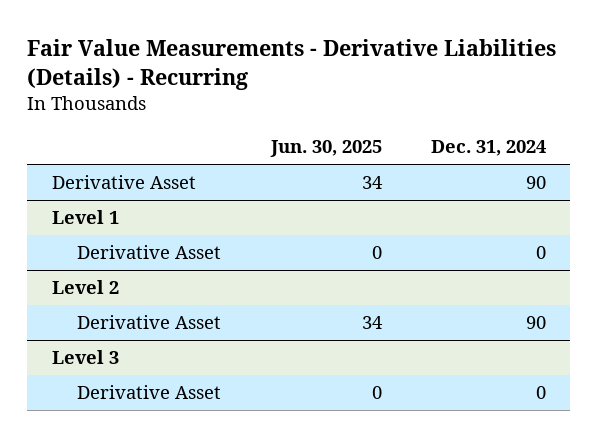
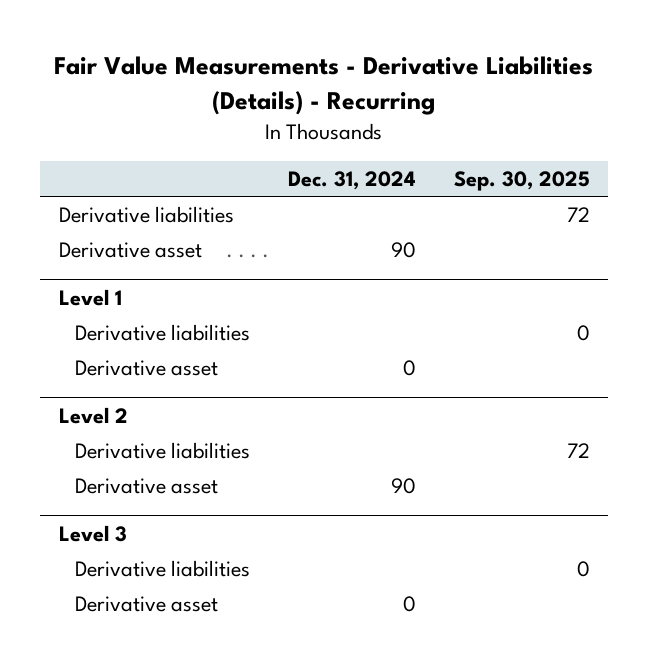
[269,140,382,158] Jun. 30, 2025 -> none
none -> [453,170,590,191] Sep. 30, 2025
none -> [58,205,234,223] Derivative liabilities
[51,175,196,190] Derivative Asset -> [58,241,202,258] Derivative asset
none -> [75,323,251,341] Derivative liabilities
[77,245,222,260] Derivative Asset -> [75,359,219,376] Derivative asset
none -> [75,441,251,459] Derivative liabilities
[77,315,222,330] Derivative Asset -> [75,477,219,494] Derivative asset
none -> [75,559,251,577] Derivative liabilities
[77,385,222,400] Derivative Asset -> [75,595,219,612] Derivative asset

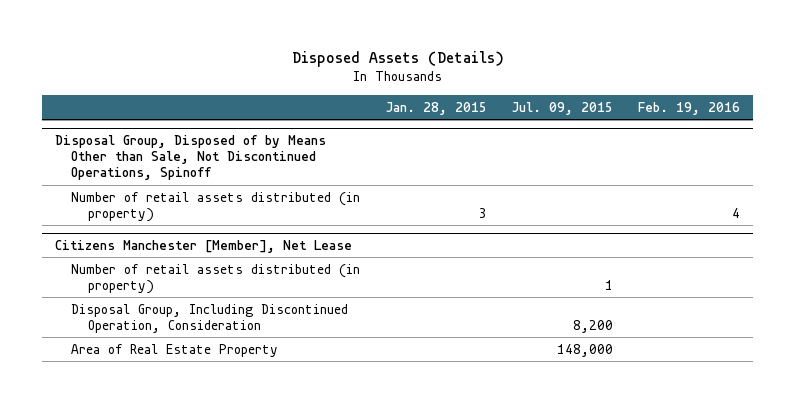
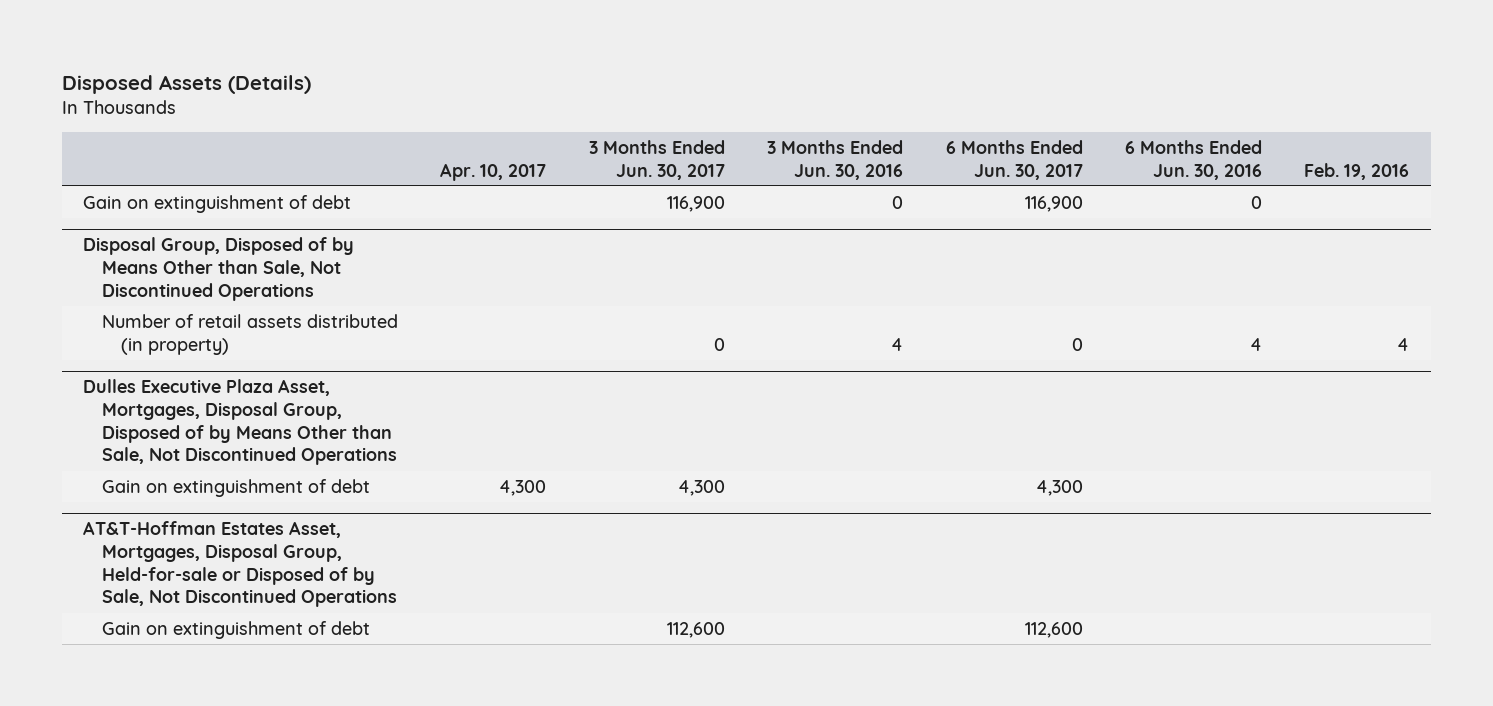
[385,101,487,115] Jan. 28, 2015 -> none
[511,101,613,115] Jul. 09, 2015 -> none
none -> [440,162,547,181] Apr. 10, 2017
none -> [588,139,725,180] 3 Months Ended Jun. 30, 2017
none -> [767,139,904,180] 3 Months Ended Jun. 30, 2016
none -> [945,139,1083,180] 6 Months Ended Jun. 30, 2017
none -> [1124,139,1262,180] 6 Months Ended Jun. 30, 2016
none -> [83,194,352,213] Gain on extinguishment of debt
[54,134,326,180] Disposal Group, Disposed of by Means Other than Sale, Not Discontinued Operations, Spinoff -> [83,237,355,301] Disposal Group, Disposed of by Means Other than Sale, Not Discontinued Operations
[54,239,352,253] Citizens Manchester [Member], Net Lease -> none
[71,263,361,294] Number of retail assets distributed (in property) -> none
[71,303,349,333] Disposal Group, Including Discontinued Operation, Consideration -> none
[71,343,279,357] Area of Real Estate Property -> none
none -> [83,379,397,466] Dulles Executive Plaza Asset, Mortgages, Disposal Group, Disposed of by Means Other than Sale, Not Discontinued Operations
none -> [101,478,370,497] Gain on extinguishment of debt
none -> [83,521,397,608] AT&T-Hoffman Estates Asset, Mortgages, Disposal Group, Held-for-sale or Disposed of by Sale, Not Discontinued Operations
none -> [101,620,370,639] Gain on extinguishment of debt

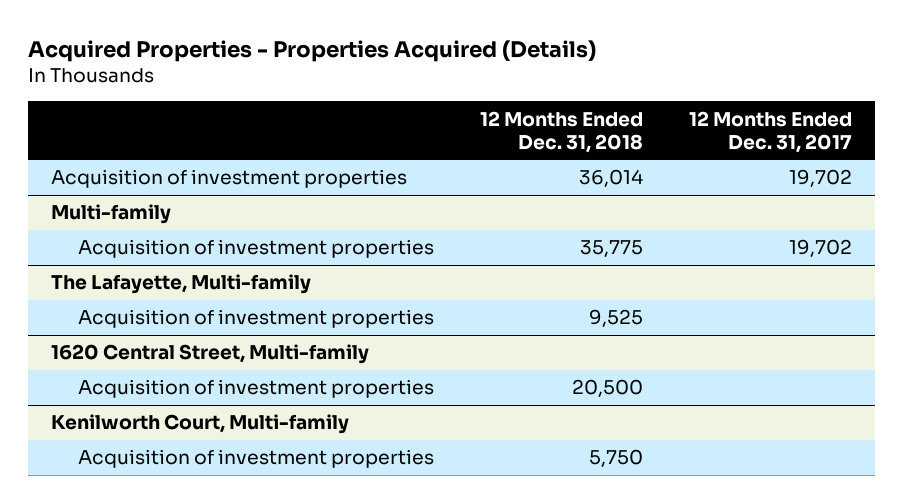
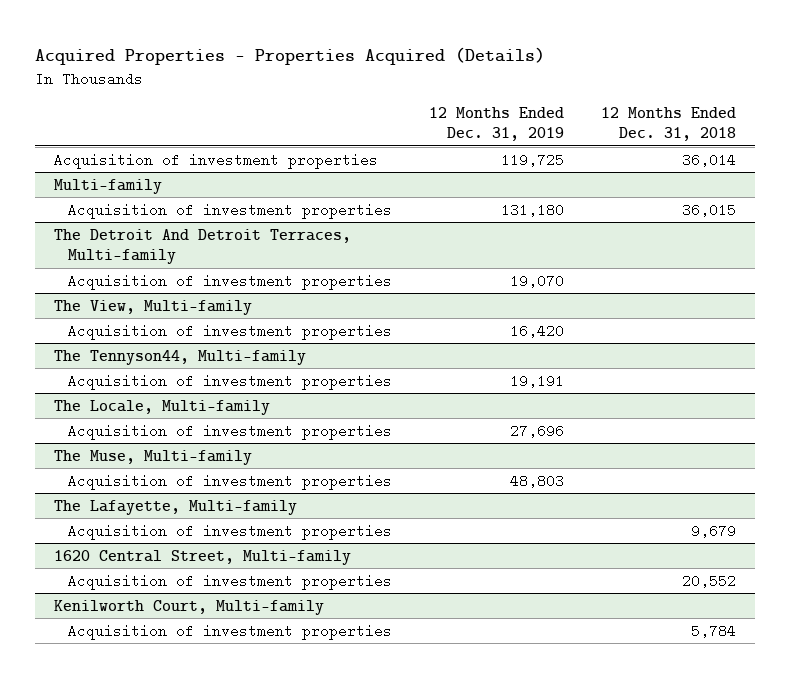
[689,110,853,153] 12 Months Ended Dec. 31, 2017 -> none
none -> [429,107,565,142] 12 Months Ended Dec. 31, 2019
[580,240,644,258] 35,775 -> [682,202,737,217] 36,015
none -> [53,228,351,264] The Detroit And Detroit Terraces, Multi-family
none -> [68,273,393,290] Acquisition of investment properties
none -> [53,299,252,315] The View, Multi-family
none -> [68,323,393,340] Acquisition of investment properties
none -> [53,349,306,365] The Tennyson44, Multi-family
none -> [68,373,393,390] Acquisition of investment properties
none -> [53,399,270,415] The Locale, Multi-family
none -> [68,423,393,440] Acquisition of investment properties
none -> [53,449,252,465] The Muse, Multi-family
none -> [68,473,393,490] Acquisition of investment properties
[589,309,644,328] 9,525 -> [691,523,737,538] 9,679
[572,379,644,398] 20,500 -> [682,573,737,588] 20,552
[589,449,644,468] 5,750 -> [691,623,737,638] 5,784

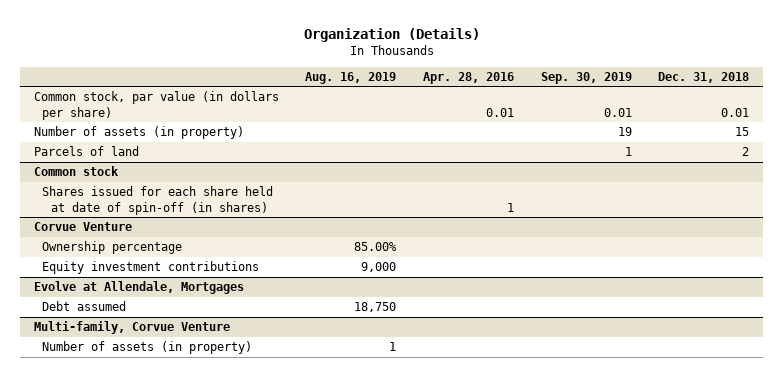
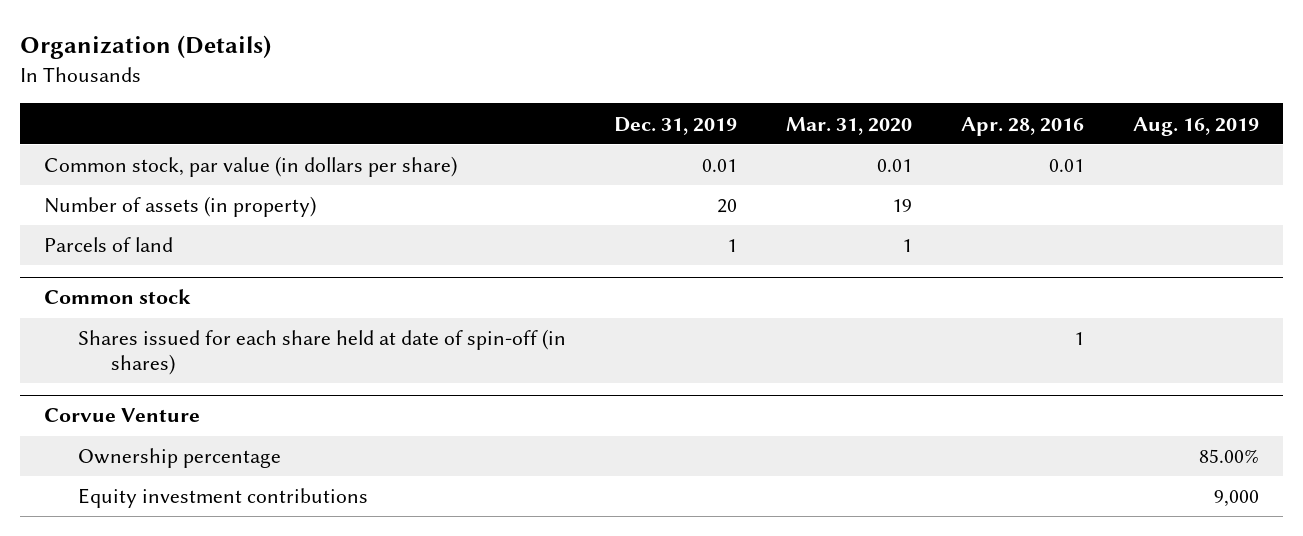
[540,72,632,85] Sep. 30, 2019 -> none
[658,72,750,84] Dec. 31, 2018 -> none
none -> [614,116,738,135] Dec. 31, 2019
none -> [786,116,913,135] Mar. 31, 2020
[33,281,244,295] Evolve at Allendale, Mortgages -> none
[42,301,127,312] Debt assumed -> none
[33,321,230,335] Multi-family, Corvue Venture -> none
[42,341,253,355] Number of assets (in property) -> none

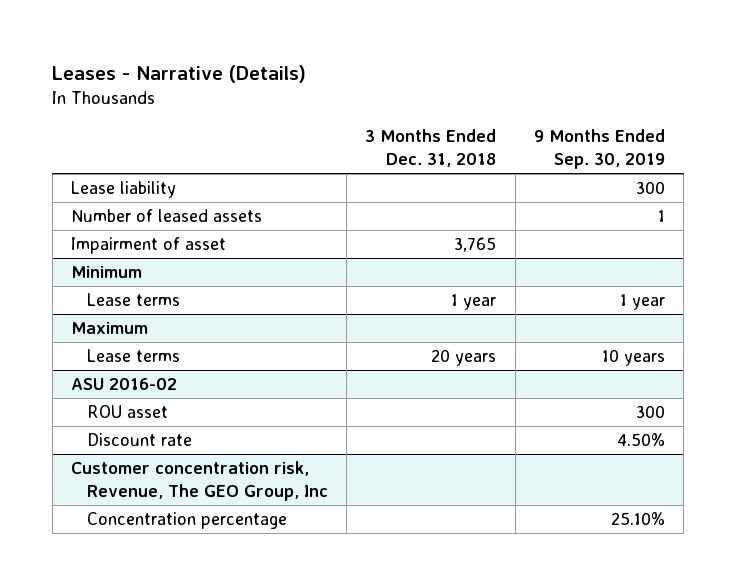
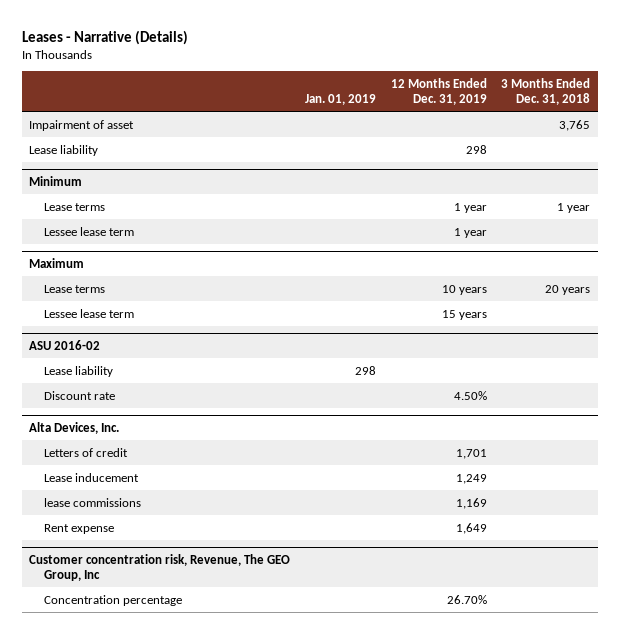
[533,129,665,169] 9 Months Ended Sep. 30, 2019 -> none
none -> [304,94,376,106] Jan. 01, 2019
none -> [390,78,487,106] 12 Months Ended Dec. 31, 2019
[70,209,262,223] Number of leased assets -> none
[70,181,176,199] Lease liability -> [29,144,99,156] Lease liability
none -> [44,226,135,236] Lessee lease term
none -> [44,308,135,318] Lessee lease term
[86,405,168,419] ROU asset -> none
none -> [44,365,114,377] Lease liability
none -> [29,422,120,435] Alta Devices, Inc.
none -> [44,447,129,457] Letters of credit
none -> [44,472,140,482] Lease inducement
none -> [44,497,142,507] lease commissions
none -> [44,523,115,534] Rent expense

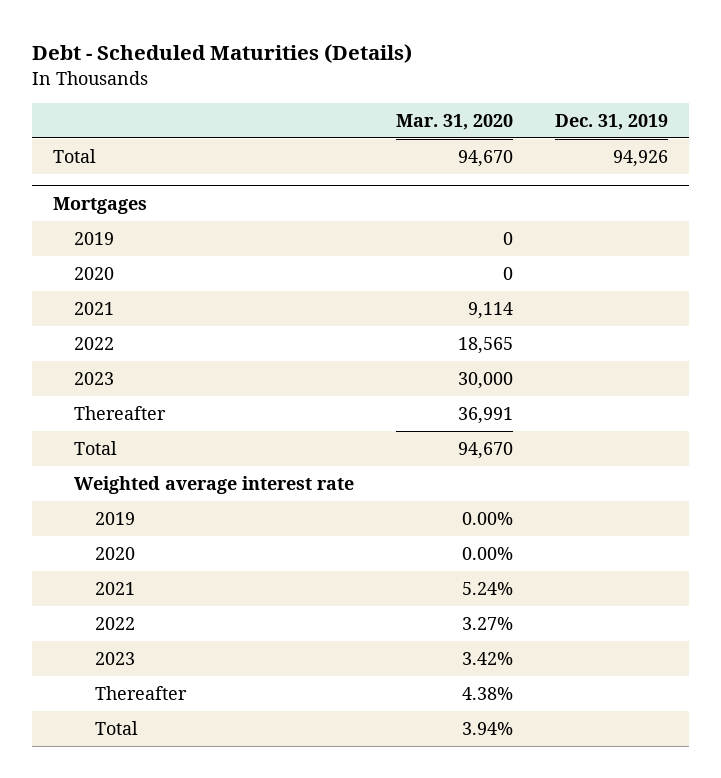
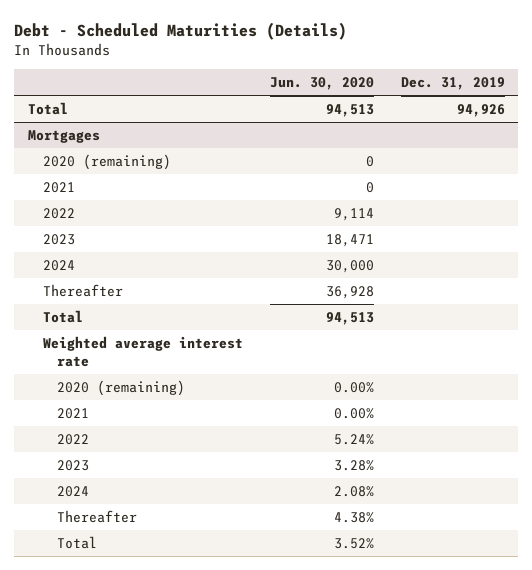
[395,113,513,130] Mar. 31, 2020 -> none
none -> [269,77,374,91] Jun. 30, 2020
[73,267,114,281] 2020 -> none
[73,232,114,246] 2019 -> [42,153,171,170] 2020 (remaining)
none -> [42,259,75,271] 2024
[94,547,135,561] 2020 -> none
[94,512,135,526] 2019 -> [57,379,186,396] 2020 (remaining)
none -> [57,485,90,497] 2024

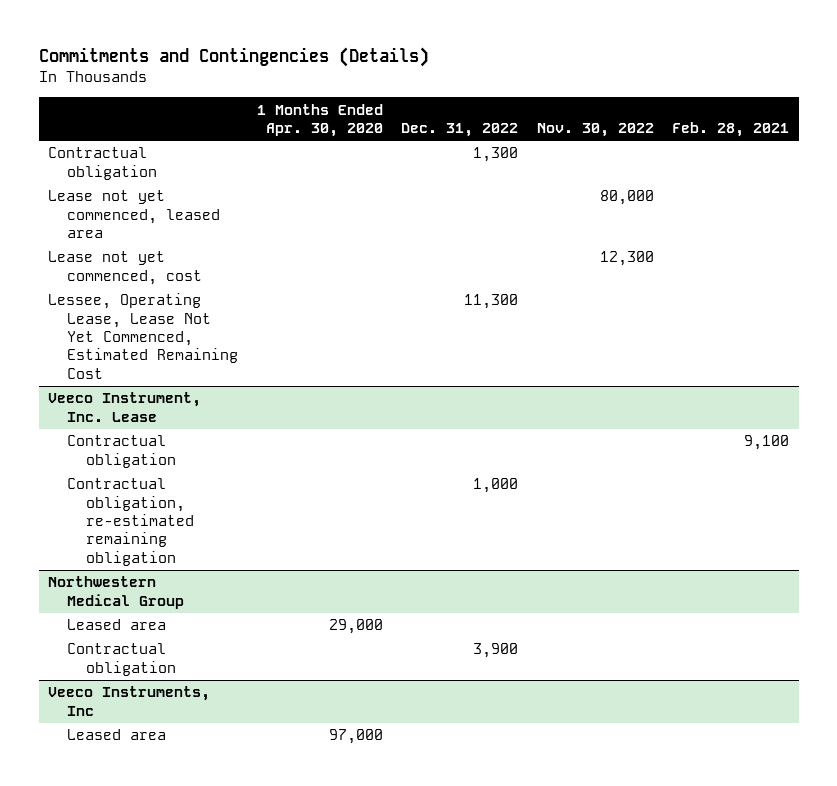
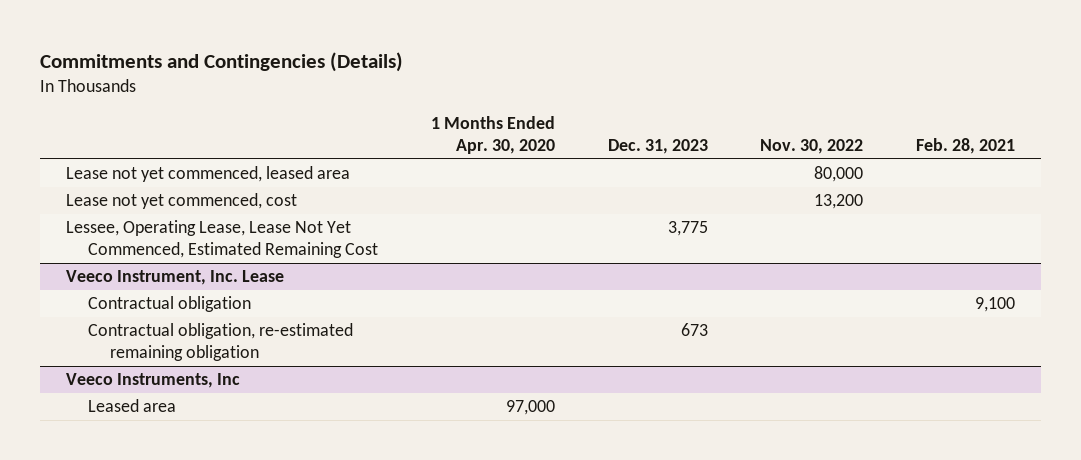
[401,123,519,138] Dec. 31, 2022 -> none
none -> [607,138,708,154] Dec. 31, 2023
[48,147,158,180] Contractual obligation -> none
[599,251,654,267] 12,300 -> [814,194,864,210] 13,200
[48,576,185,609] Northwestern Medical Group -> none
[67,619,167,631] Leased area -> none
[67,643,177,676] Contractual obligation -> none

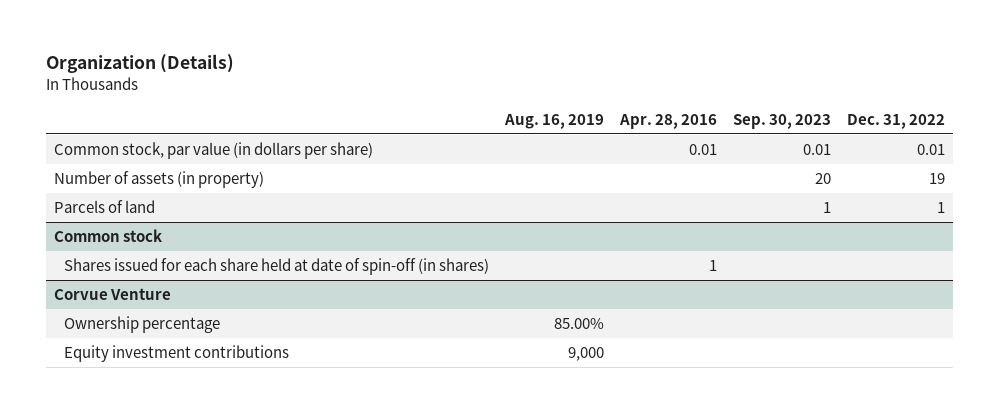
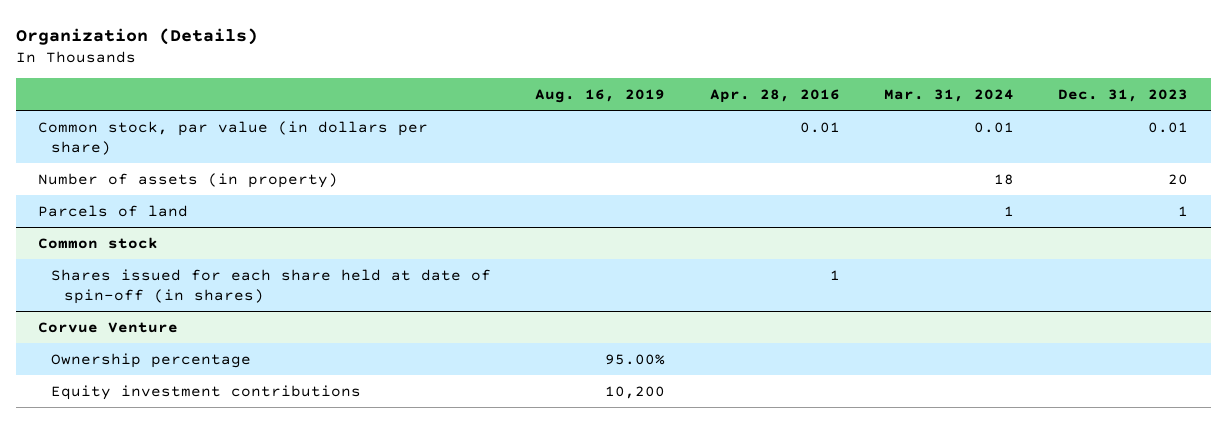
[733,113,832,129] Sep. 30, 2023 -> none
[847,113,946,129] Dec. 31, 2022 -> none
none -> [884,89,1015,103] Mar. 31, 2024
none -> [1058,89,1189,103] Dec. 31, 2023
[554,318,605,330] 85.00% -> [605,353,666,365] 95.00%
[568,347,605,362] 9,000 -> [605,385,666,399] 10,200

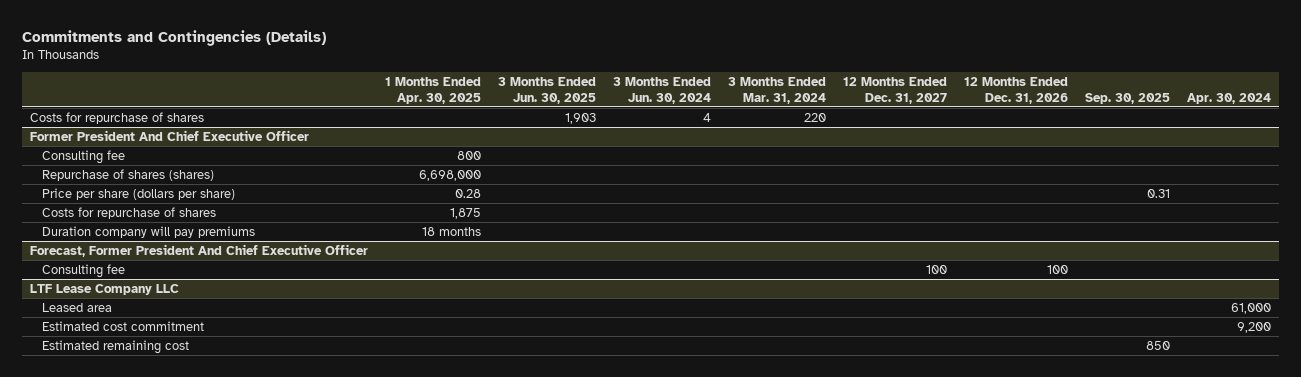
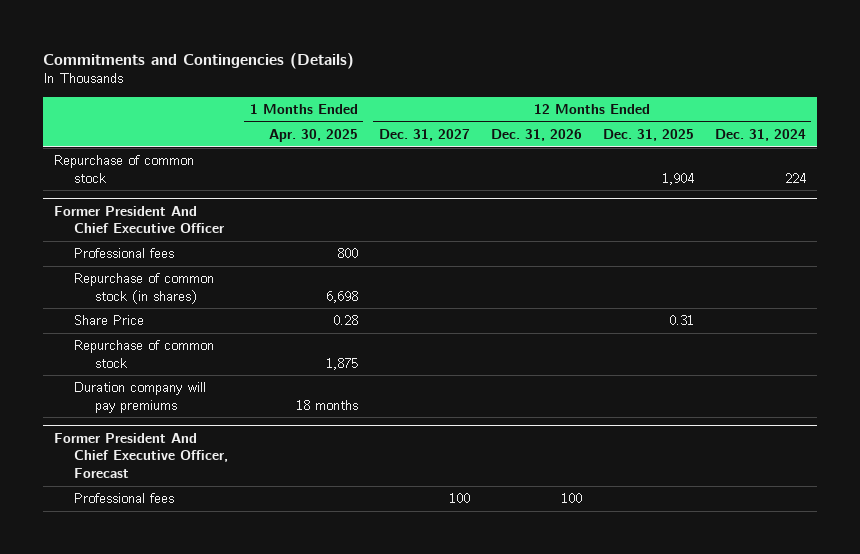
[498,76,597,104] 3 Months Ended Jun. 30, 2025 -> none
[613,76,712,104] 3 Months Ended Jun. 30, 2024 -> none
[727,76,826,104] 3 Months Ended Mar. 31, 2024 -> none
[1084,92,1170,104] Sep. 30, 2025 -> none
[1186,92,1271,104] Apr. 30, 2024 -> none
none -> [603,129,695,142] Dec. 31, 2025
none -> [715,129,807,142] Dec. 31, 2024
[30,111,205,124] Costs for repurchase of shares -> [53,155,194,183] Repurchase of common stock
[41,149,125,164] Consulting fee -> [74,248,175,259] Professional fees
[41,168,214,181] Repurchase of shares (shares) -> [74,273,215,304] Repurchase of common stock (in shares)
[419,169,482,181] 6,698,000 -> [325,290,358,303] 6,698
[41,187,235,200] Price per share (dollars per share) -> [74,315,145,326] Share Price
[41,206,216,219] Costs for repurchase of shares -> [74,340,215,368] Repurchase of common stock
[30,283,180,295] LTF Lease Company LLC -> none
[41,302,112,312] Leased area -> none
[41,320,204,331] Estimated cost commitment -> none
[41,339,189,354] Estimated remaining cost -> none
[30,243,369,257] Forecast, Former President And Chief Executive Officer -> [53,432,229,478] Former President And Chief Executive Officer, Forecast
[41,263,125,278] Consulting fee -> [74,493,175,504] Professional fees

